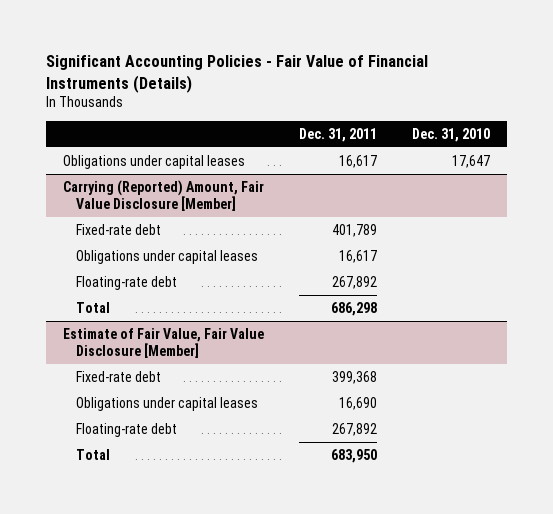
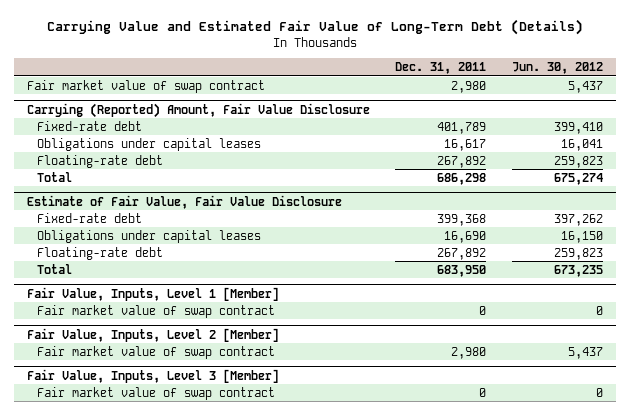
[45,55,428,93] Significant Accounting Policies - Fair Value of Financial Instruments (Details) -> [46,19,583,36] Carrying Value and Estimated Fair Value of Long-Term Debt (Details)
[411,127,490,142] Dec. 31, 2010 -> none
none -> [512,62,604,75] Jun. 30, 2012
[63,154,246,169] Obligations under capital leases -> none
none -> [26,79,265,93] Fair market value of swap contract
[63,179,265,211] Carrying (Reported) Amount, Fair Value Disclosure [Member] -> [26,102,370,118] Carrying (Reported) Amount, Fair Value Disclosure
[63,327,265,358] Estimate of Fair Value, Fair Value Disclosure [Member] -> [26,194,342,209] Estimate of Fair Value, Fair Value Disclosure
none -> [26,286,279,301] Fair Value, Inputs, Level 1 [Member]
none -> [37,304,276,318] Fair market value of swap contract
none -> [26,327,279,342] Fair Value, Inputs, Level 2 [Member]
none -> [37,345,276,359] Fair market value of swap contract
none -> [26,368,279,383] Fair Value, Inputs, Level 3 [Member]
none -> [37,386,276,400] Fair market value of swap contract

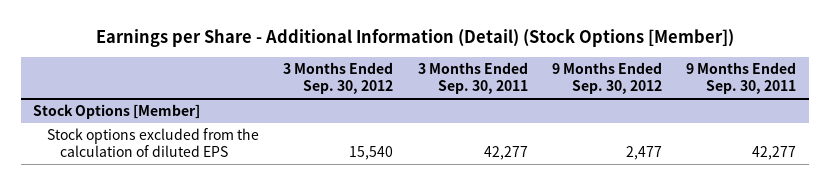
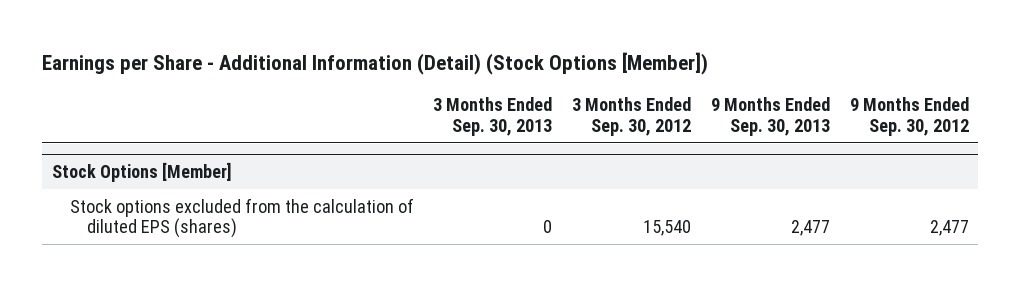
[417,62,528,95] 3 Months Ended Sep. 30, 2011 -> none
[686,62,797,95] 9 Months Ended Sep. 30, 2011 -> none
none -> [433,97,553,136] 3 Months Ended Sep. 30, 2013
none -> [710,97,830,136] 9 Months Ended Sep. 30, 2013
[46,128,259,158] Stock options excluded from the calculation of diluted EPS -> [69,197,414,239] Stock options excluded from the calculation of diluted EPS (shares)

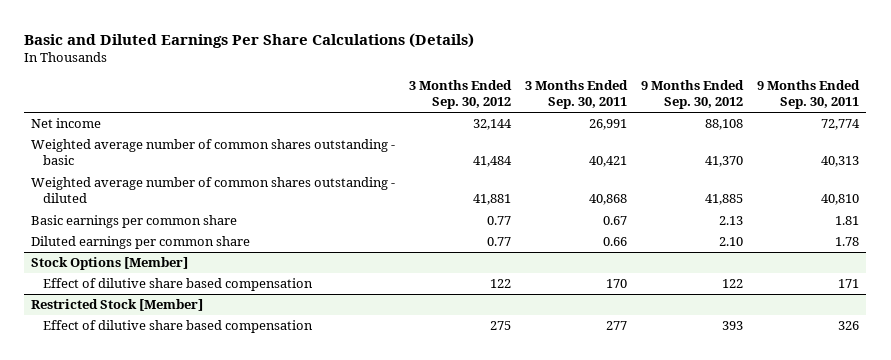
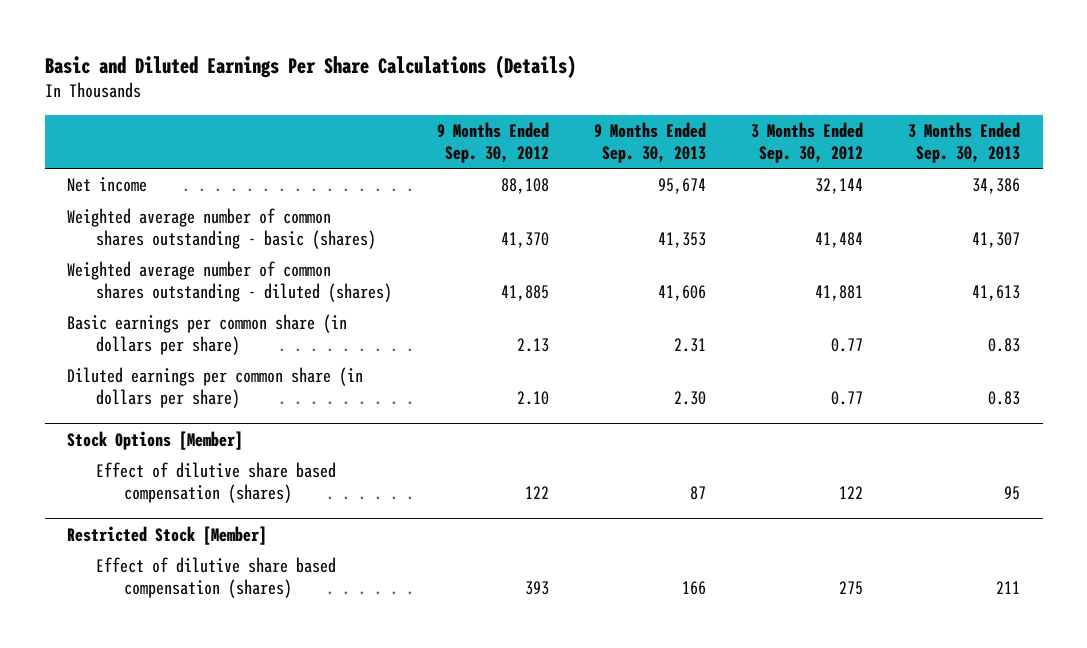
[525,80,629,110] 3 Months Ended Sep. 30, 2011 -> none
[757,80,861,110] 9 Months Ended Sep. 30, 2011 -> none
none -> [593,122,706,164] 9 Months Ended Sep. 30, 2013
none -> [908,122,1021,164] 3 Months Ended Sep. 30, 2013
[31,139,396,166] Weighted average number of common shares outstanding - basic -> [67,208,376,249] Weighted average number of common shares outstanding - basic (shares)
[31,177,396,204] Weighted average number of common shares outstanding - diluted -> [67,261,392,302] Weighted average number of common shares outstanding - diluted (shares)
[31,215,238,229] Basic earnings per common share -> [67,314,348,355] Basic earnings per common share (in dollars per share)
[31,236,251,250] Diluted earnings per common share -> [67,367,364,408] Diluted earnings per common share (in dollars per share)
[43,278,314,292] Effect of dilutive share based compensation -> [95,462,336,503] Effect of dilutive share based compensation (shares)
[43,320,314,334] Effect of dilutive share based compensation -> [95,557,336,598] Effect of dilutive share based compensation (shares)

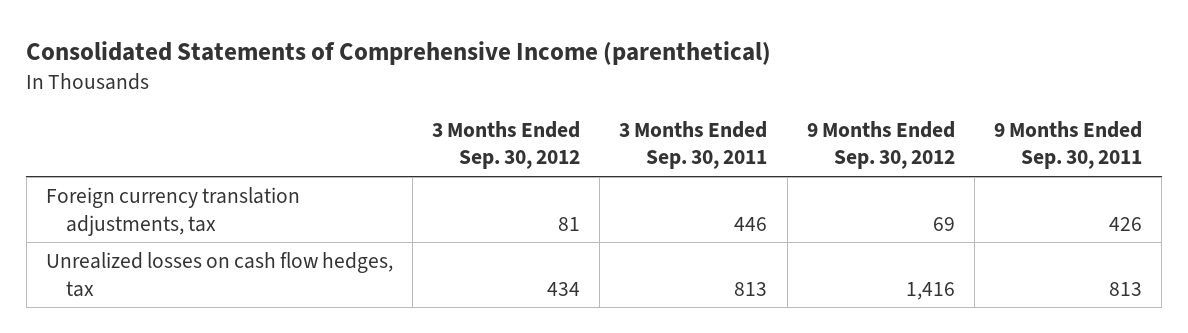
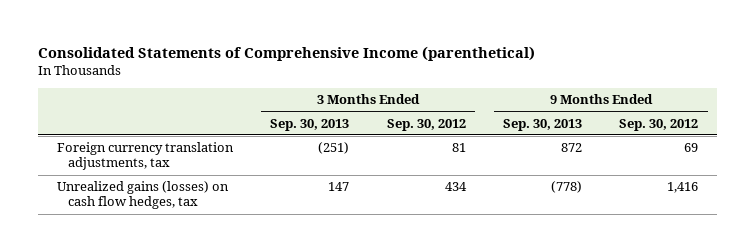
[619,120,768,170] 3 Months Ended Sep. 30, 2011 -> none
[993,120,1142,170] 9 Months Ended Sep. 30, 2011 -> none
none -> [270,118,350,131] Sep. 30, 2013
none -> [503,118,583,131] Sep. 30, 2013
[46,251,394,297] Unrealized losses on cash flow hedges, tax -> [57,181,230,210] Unrealized gains (losses) on cash flow hedges, tax

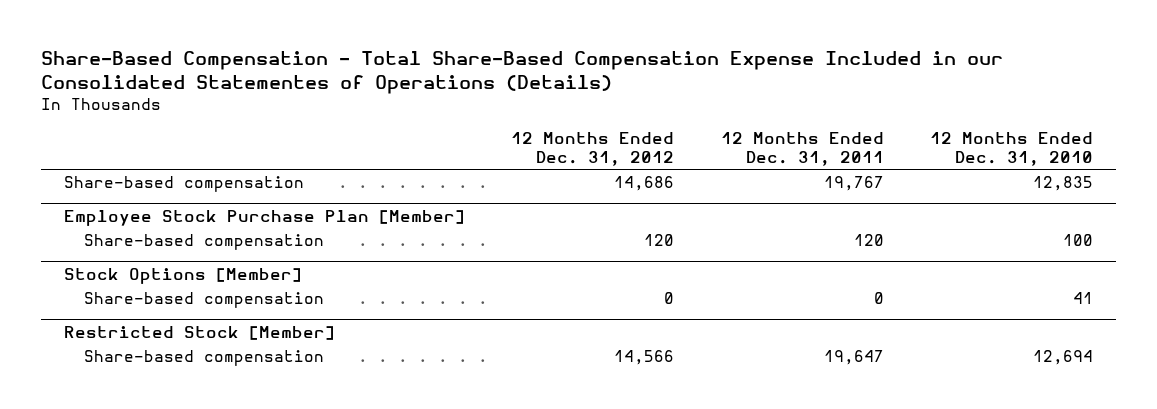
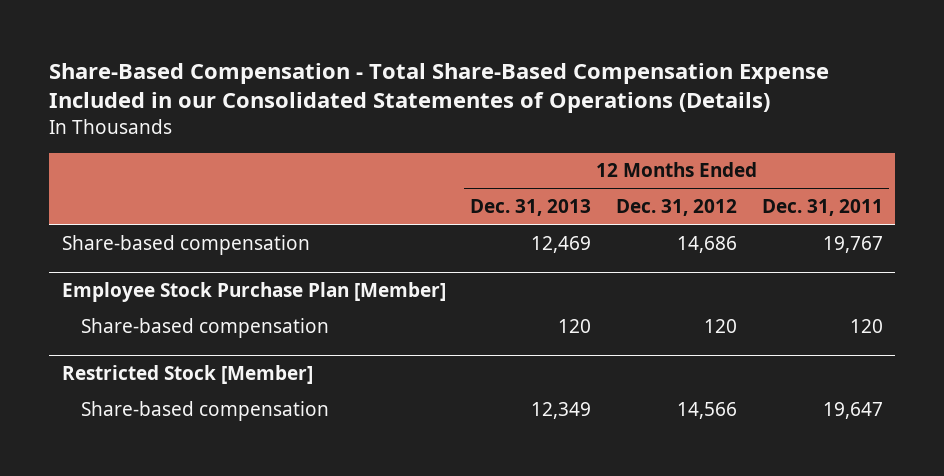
[929,131,1093,167] 12 Months Ended Dec. 31, 2010 -> none
none -> [470,199,592,217] Dec. 31, 2013
[64,267,303,284] Stock Options [Member] -> none
[84,291,325,308] Share-based compensation -> none

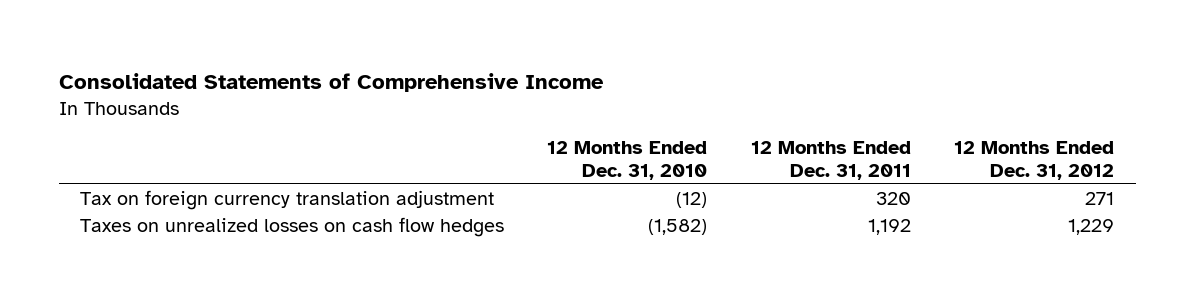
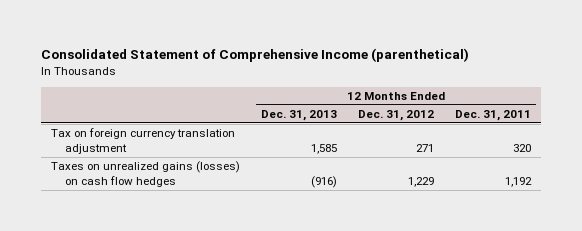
[58,72,604,92] Consolidated Statements of Comprehensive Income -> [40,48,469,63] Consolidated Statement of Comprehensive Income (parenthetical)
[547,141,708,180] 12 Months Ended Dec. 31, 2010 -> none
none -> [261,109,338,121] Dec. 31, 2013
[80,217,505,238] Taxes on unrealized losses on cash flow hedges -> [51,161,241,187] Taxes on unrealized gains (losses) on cash flow hedges

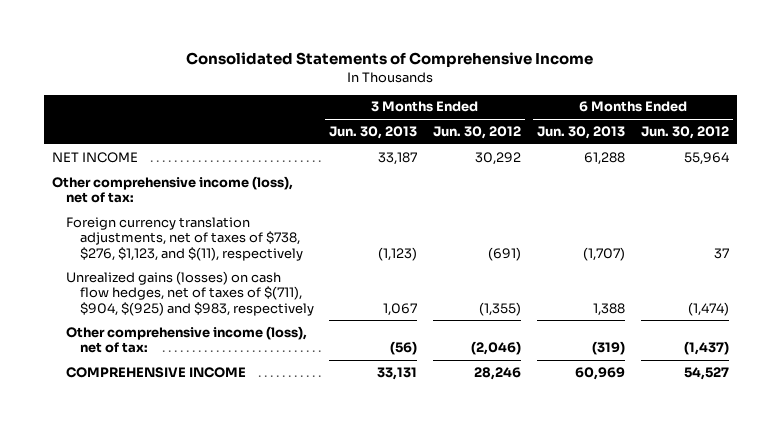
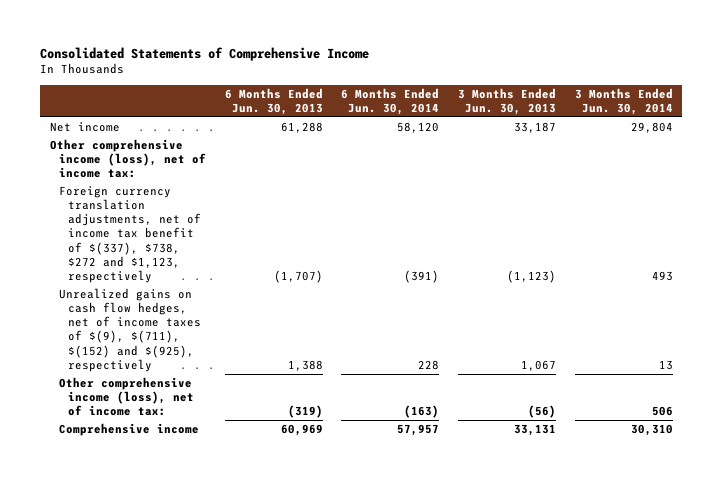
[433,126,522,140] Jun. 30, 2012 -> none
[640,126,729,140] Jun. 30, 2012 -> none
none -> [341,87,440,115] 6 Months Ended Jun. 30, 2014
none -> [575,87,674,115] 3 Months Ended Jun. 30, 2014
[52,151,139,163] NET INCOME -> [49,121,120,132] Net income
[52,175,294,204] Other comprehensive income (loss), net of tax: -> [49,138,206,179] Other comprehensive income (loss), net of income tax:
[65,216,303,261] Foreign currency translation adjustments, net of taxes of $738, $276, $1,123, and $(11), respectively -> [58,185,201,283] Foreign currency translation adjustments, net of income tax benefit of $(337), $738, $272 and $1,123, respectively
[65,270,314,316] Unrealized gains (losses) on cash flow hedges, net of taxes of $(711), $904, $(925) and $983, respectively -> [58,287,201,372] Unrealized gains on cash flow hedges, net of income taxes of $(9), $(711), $(152) and $(925), respectively
[65,325,307,354] Other comprehensive income (loss), net of tax: -> [58,376,194,417] Other comprehensive income (loss), net of income tax:
[65,366,246,378] COMPREHENSIVE INCOME -> [58,422,199,436] Comprehensive income

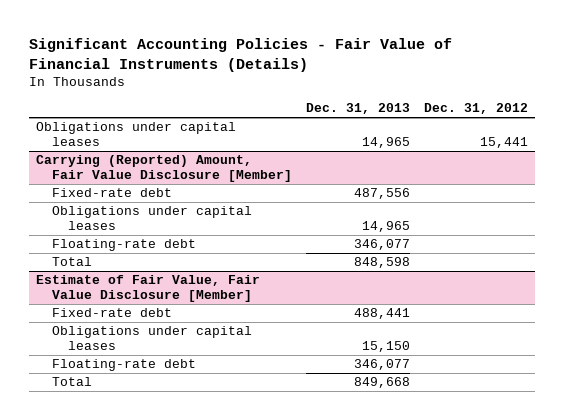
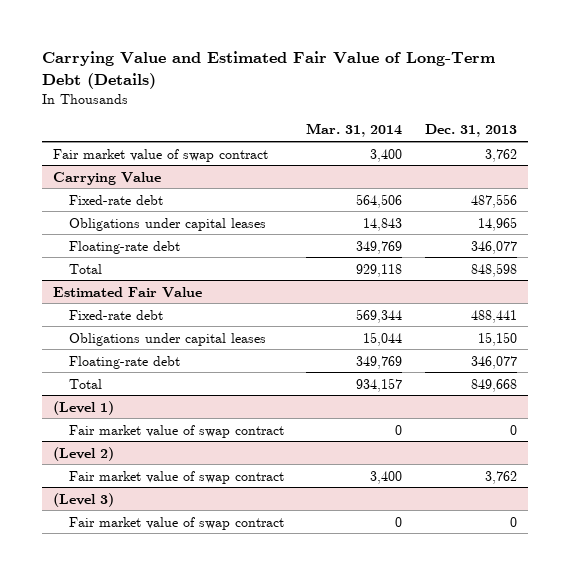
[28,37,452,72] Significant Accounting Policies - Fair Value of Financial Instruments (Details) -> [41,51,495,90] Carrying Value and Estimated Fair Value of Long-Term Debt (Details)
[424,103,529,115] Dec. 31, 2012 -> none
none -> [306,123,403,138] Mar. 31, 2014
[35,122,236,147] Obligations under capital leases -> none
[35,155,292,183] Carrying (Reported) Amount, Fair Value Disclosure [Member] -> none
none -> [53,148,269,162] Fair market value of swap contract
none -> [53,171,162,185] Carrying Value
[35,275,260,303] Estimate of Fair Value, Fair Value Disclosure [Member] -> none
none -> [53,286,203,298] Estimated Fair Value
none -> [53,400,115,415] (Level 1)
none -> [68,424,284,438] Fair market value of swap contract
none -> [53,446,115,461] (Level 2)
none -> [68,470,284,484] Fair market value of swap contract
none -> [53,492,115,507] (Level 3)
none -> [68,516,284,530] Fair market value of swap contract

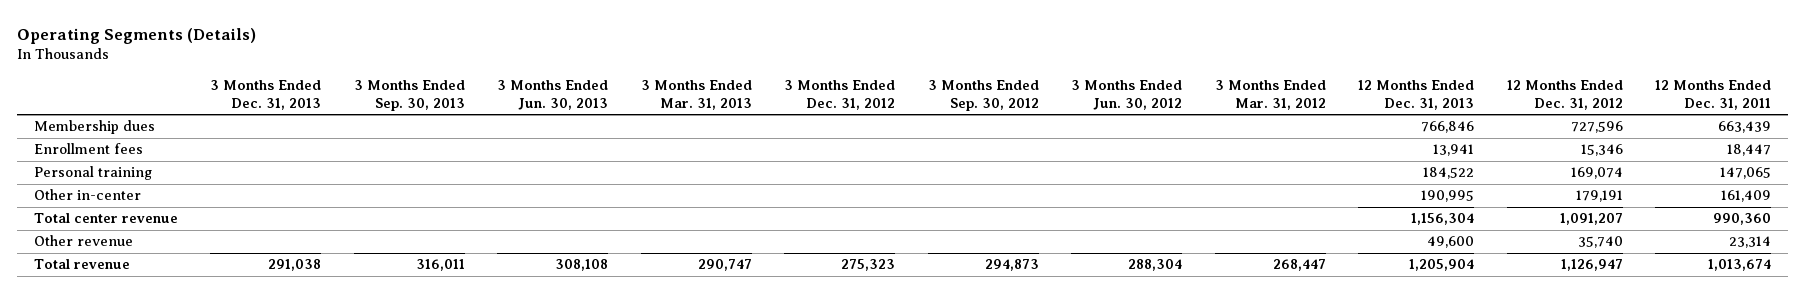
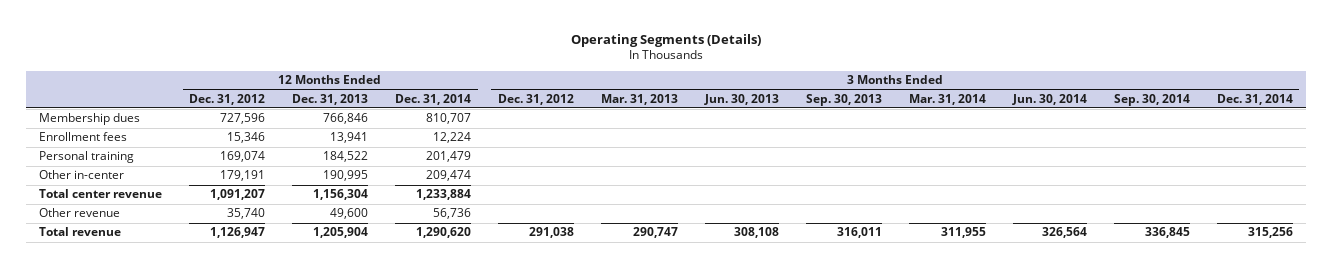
[210,79,322,111] 3 Months Ended Dec. 31, 2013 -> none
[927,79,1039,112] 3 Months Ended Sep. 30, 2012 -> none
[1071,79,1183,111] 3 Months Ended Jun. 30, 2012 -> none
[1214,79,1326,111] 3 Months Ended Mar. 31, 2012 -> none
[1655,79,1772,111] 12 Months Ended Dec. 31, 2011 -> none
none -> [395,93,472,105] Dec. 31, 2014
none -> [908,93,986,105] Mar. 31, 2014
none -> [1011,93,1087,105] Jun. 30, 2014
none -> [1113,93,1190,106] Sep. 30, 2014
none -> [1216,93,1293,105] Dec. 31, 2014
[841,259,896,272] 275,323 -> [529,227,575,239] 291,038

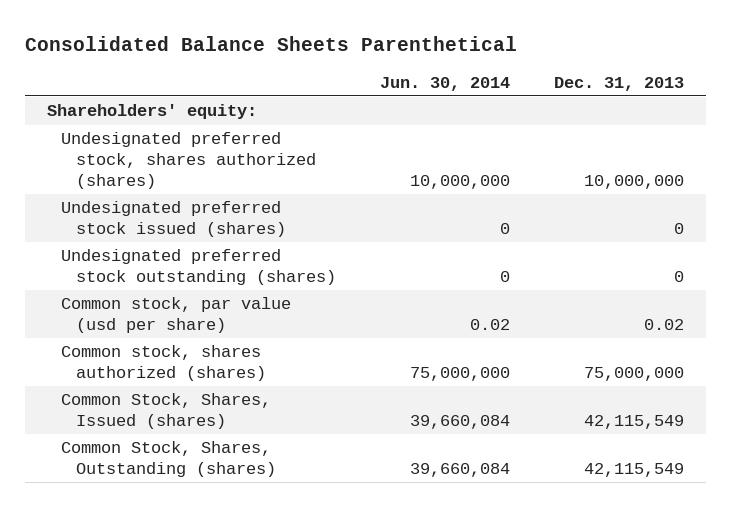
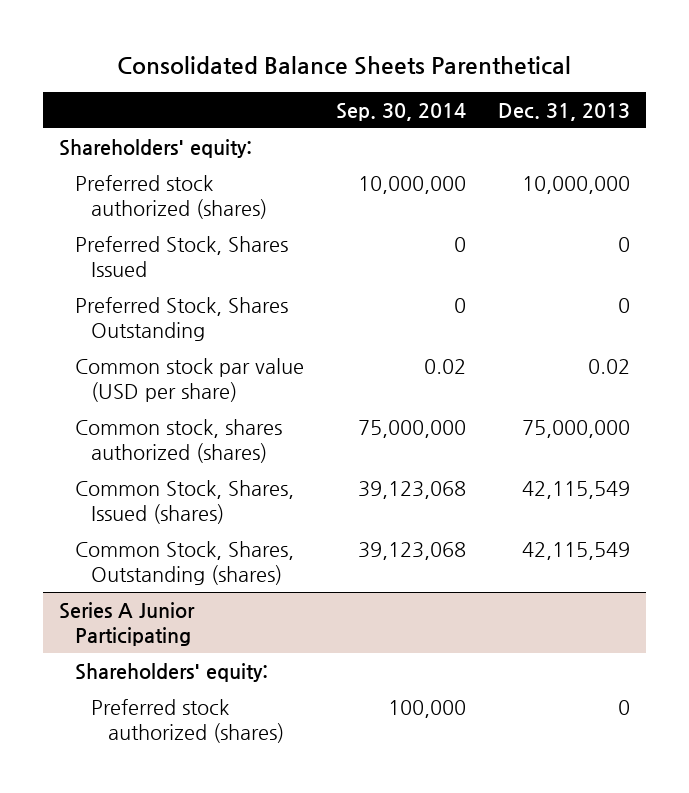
[379,76,510,91] Jun. 30, 2014 -> none
none -> [336,102,467,121] Sep. 30, 2014
[61,132,316,190] Undesignated preferred stock, shares authorized (shares) -> [74,174,268,219] Preferred stock authorized (shares)
[61,201,286,238] Undesignated preferred stock issued (shares) -> [74,235,288,277] Preferred Stock, Shares Issued
[61,249,336,286] Undesignated preferred stock outstanding (shares) -> [74,296,288,341] Preferred Stock, Shares Outstanding
[61,297,292,334] Common stock, par value (usd per share) -> [74,357,304,402] Common stock par value (USD per share)
none -> [58,601,195,646] Series A Junior Participating
none -> [74,662,268,682] Shareholders' equity:
none -> [91,698,284,743] Preferred stock authorized (shares)

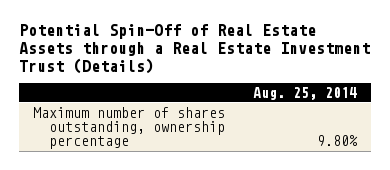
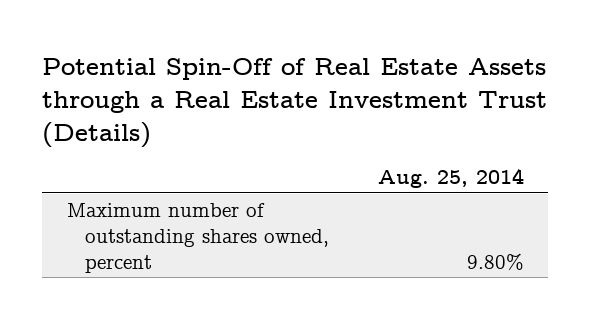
[32,106,226,150] Maximum number of shares outstanding, ownership percentage -> [66,202,329,273] Maximum number of outstanding shares owned, percent

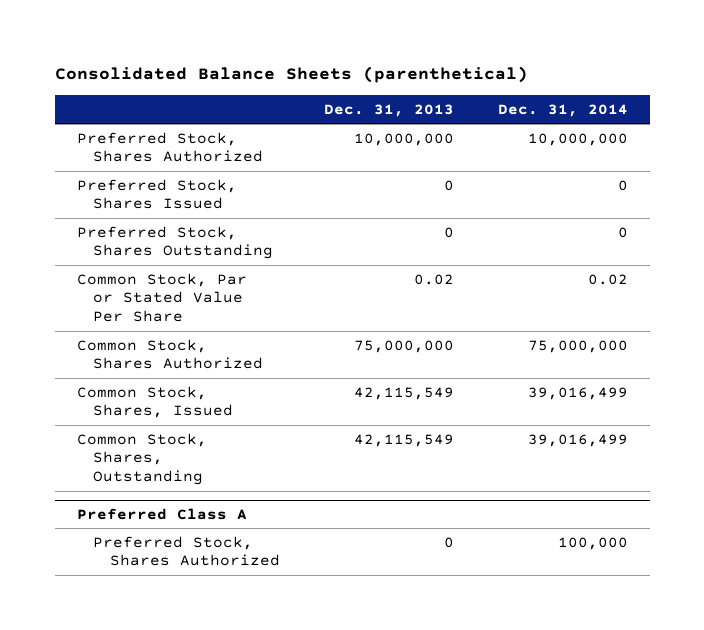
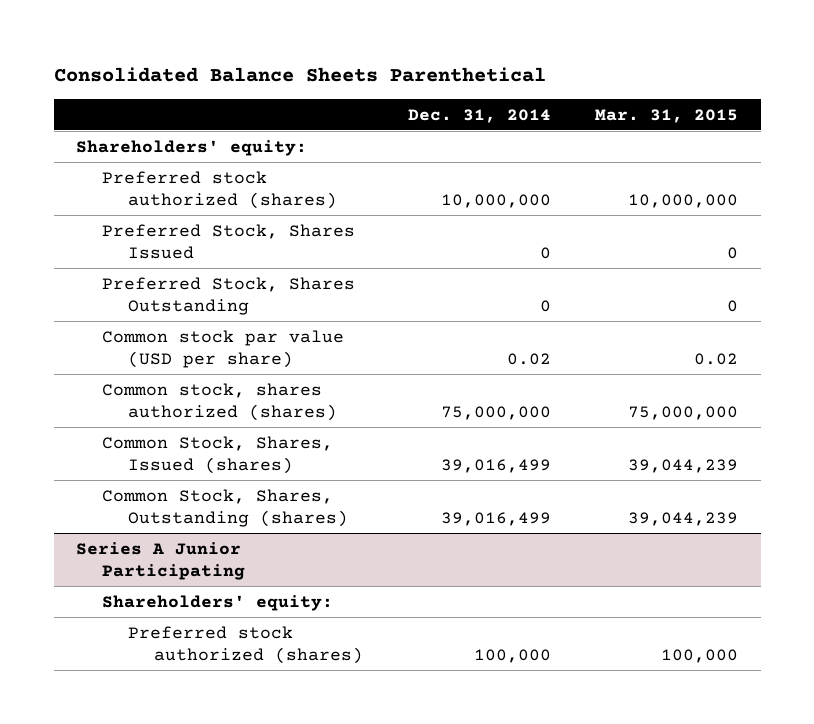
[54,66,528,84] Consolidated Balance Sheets (parenthetical) -> [53,67,546,83] Consolidated Balance Sheets Parenthetical
[324,103,455,117] Dec. 31, 2013 -> none
none -> [595,108,739,123] Mar. 31, 2015
none -> [76,139,308,156] Shareholders' equity:
[76,131,264,163] Preferred Stock, Shares Authorized -> [102,170,337,209] Preferred stock authorized (shares)
[76,272,247,323] Common Stock, Par or Stated Value Per Share -> [102,329,345,368] Common stock par value (USD per share)
[76,338,264,370] Common Stock, Shares Authorized -> [102,382,337,421] Common stock, shares authorized (shares)
[76,385,234,419] Common Stock, Shares, Issued -> [102,435,334,474] Common Stock, Shares, Issued (shares)
[76,432,207,486] Common Stock, Shares, Outstanding -> [102,488,348,527] Common Stock, Shares, Outstanding (shares)
[76,508,247,521] Preferred Class A -> [76,541,246,580] Series A Junior Participating
none -> [102,594,334,611] Shareholders' equity:
[93,535,281,567] Preferred Stock, Shares Authorized -> [127,625,363,664] Preferred stock authorized (shares)

